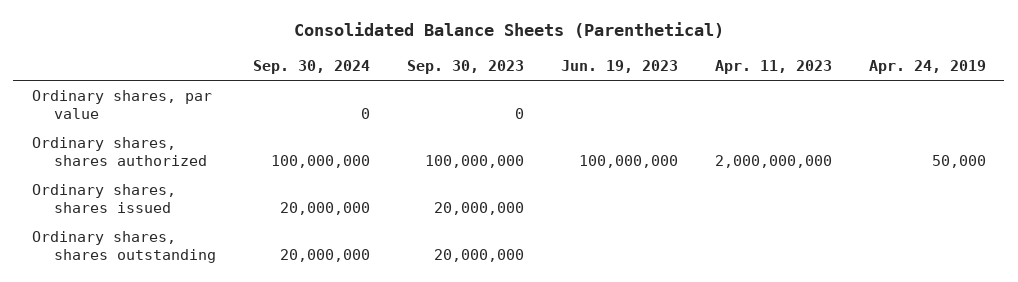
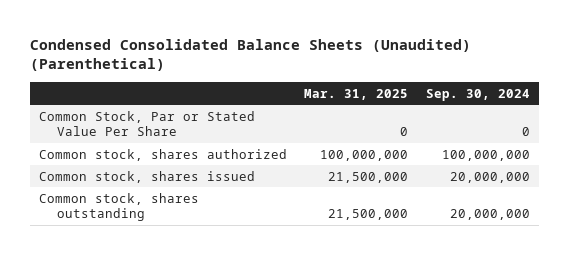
[293,22,724,39] Consolidated Balance Sheets (Parenthetical) -> [30,38,472,72] Condensed Consolidated Balance Sheets (Unaudited) (Parenthetical)
[406,59,524,74] Sep. 30, 2023 -> none
[560,59,678,73] Jun. 19, 2023 -> none
[714,59,832,74] Apr. 11, 2023 -> none
[868,59,986,74] Apr. 24, 2019 -> none
none -> [304,88,409,100] Mar. 31, 2025
[31,90,212,119] Ordinary shares, par value -> [38,110,255,136] Common Stock, Par or Stated Value Per Share
[31,137,207,166] Ordinary shares, shares authorized -> [38,148,287,161] Common stock, shares authorized
[31,184,176,213] Ordinary shares, shares issued -> [38,170,255,183] Common stock, shares issued
[31,231,216,263] Ordinary shares, shares outstanding -> [38,192,199,221] Common stock, shares outstanding

